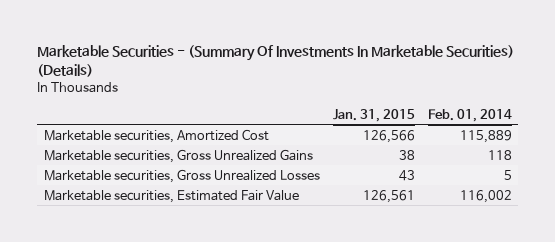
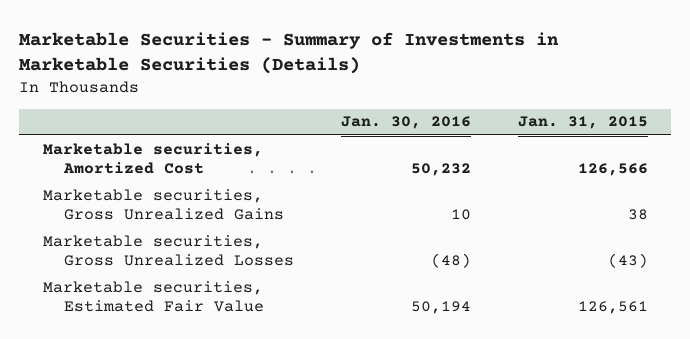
[37,45,515,78] Marketable Securities - (Summary Of Investments In Marketable Securities) (Details) -> [19,31,560,75] Marketable Securities - Summary of Investments in Marketable Securities (Details)
[427,108,512,122] Feb. 01, 2014 -> none
none -> [340,116,471,130] Jan. 30, 2016
[398,169,415,181] 43 -> [607,253,648,269] (43)

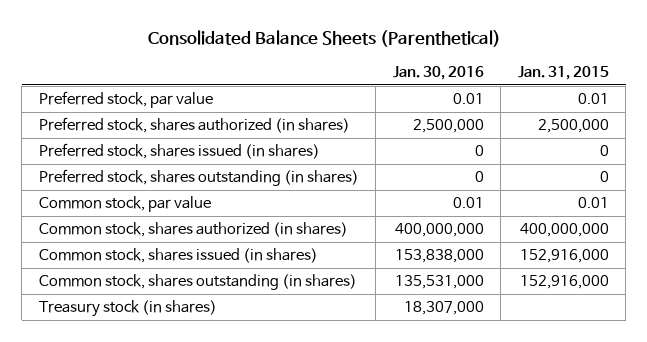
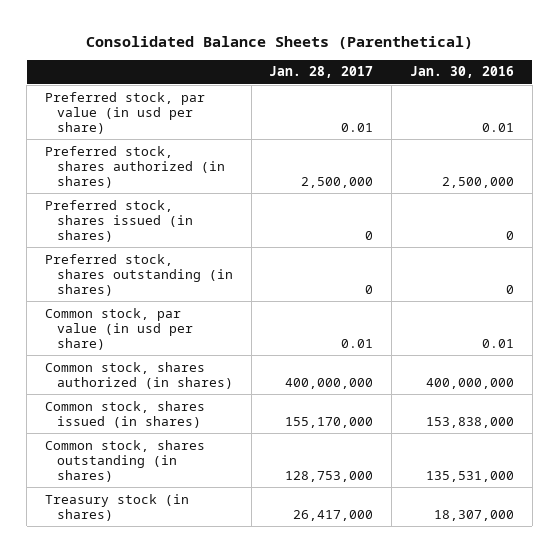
[517,65,609,80] Jan. 31, 2015 -> none
none -> [269,66,374,79] Jan. 28, 2017
[38,91,213,109] Preferred stock, par value -> [45,91,206,134] Preferred stock, par value (in usd per share)
[38,196,211,213] Common stock, par value -> [45,307,193,350] Common stock, par value (in usd per share)

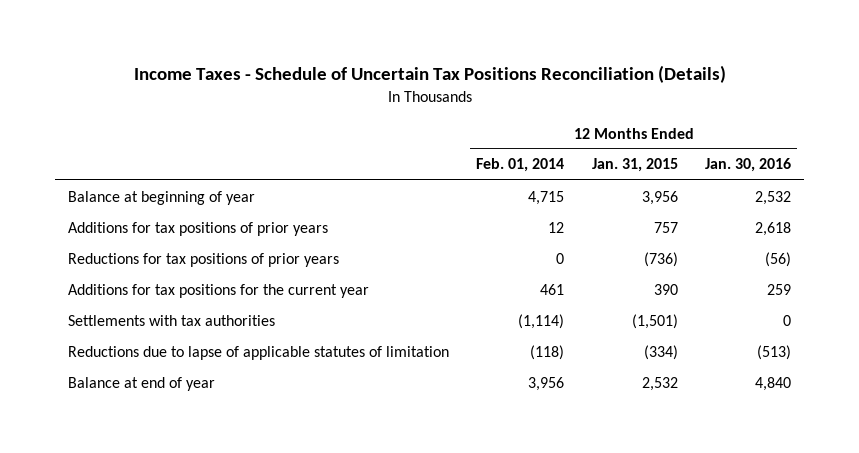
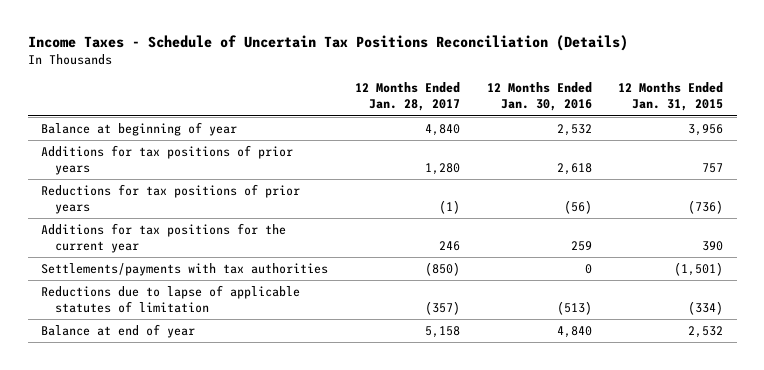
[476,158,565,173] Feb. 01, 2014 -> none
none -> [354,82,460,112] 12 Months Ended Jan. 28, 2017
[68,314,276,326] Settlements with tax authorities -> [40,263,328,277] Settlements/payments with tax authorities

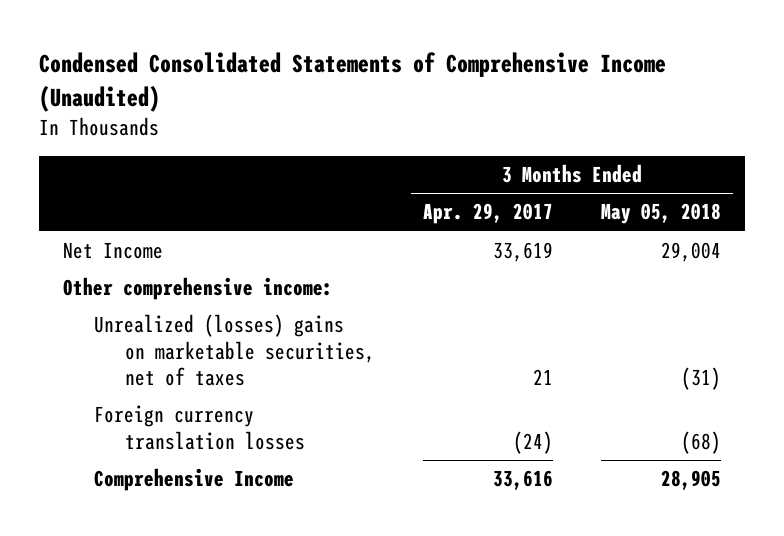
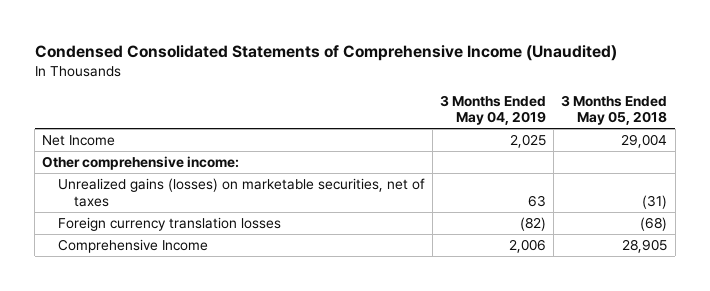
[422,203,553,225] Apr. 29, 2017 -> none
none -> [440,94,547,126] 3 Months Ended May 04, 2019
[93,314,375,386] Unrealized (losses) gains on marketable securities, net of taxes -> [58,178,426,207] Unrealized gains (losses) on marketable securities, net of taxes

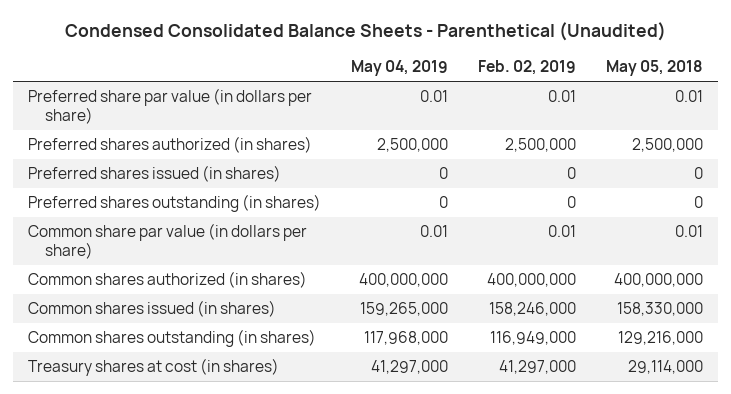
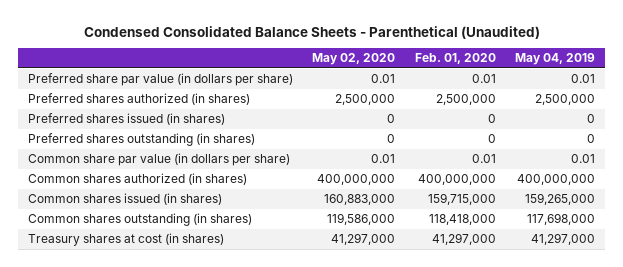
[477,60,576,76] Feb. 02, 2019 -> none
[605,60,703,77] May 05, 2018 -> none
none -> [312,53,396,66] May 02, 2020
none -> [414,53,496,65] Feb. 01, 2020
[364,330,449,345] 117,968,000 -> [527,213,596,226] 117,698,000

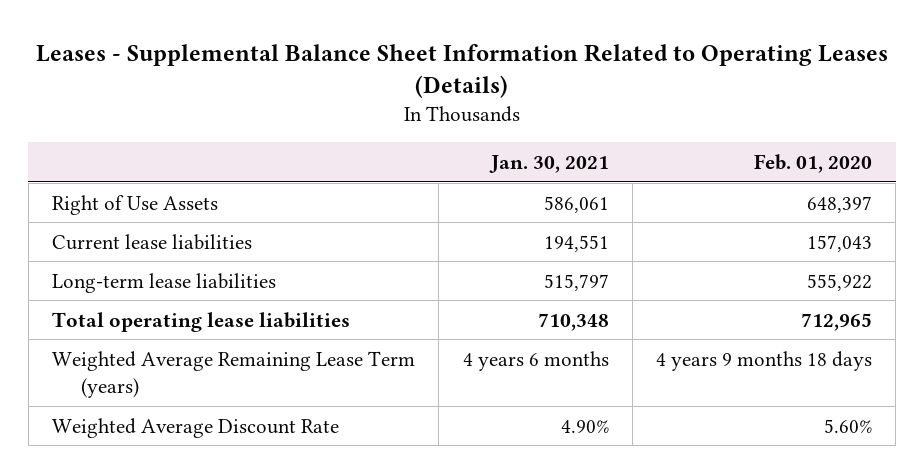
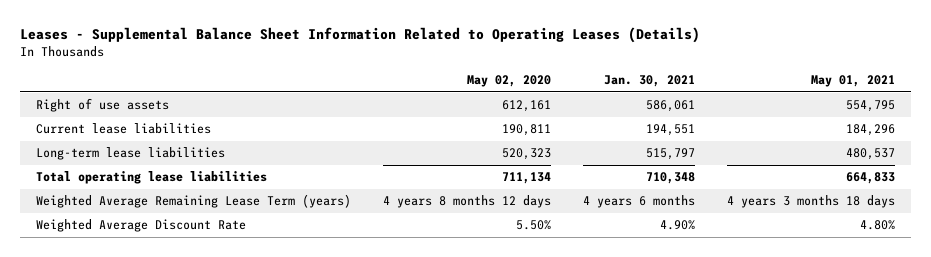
[754,153,873,173] Feb. 01, 2020 -> none
none -> [466,75,551,88] May 02, 2020
none -> [811,75,896,88] May 01, 2021
[52,194,219,215] Right of Use Assets -> [35,98,169,113] Right of use assets

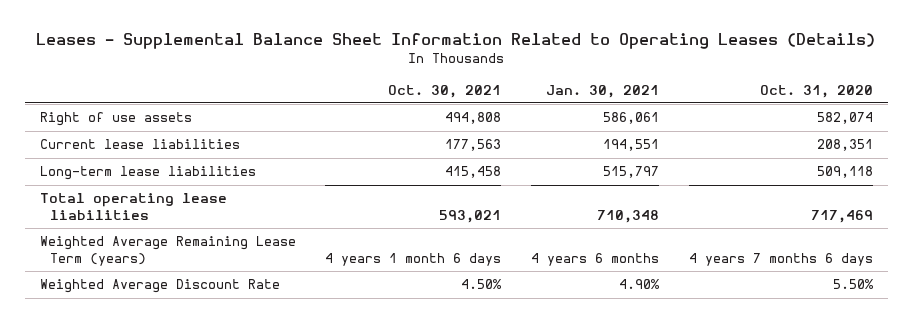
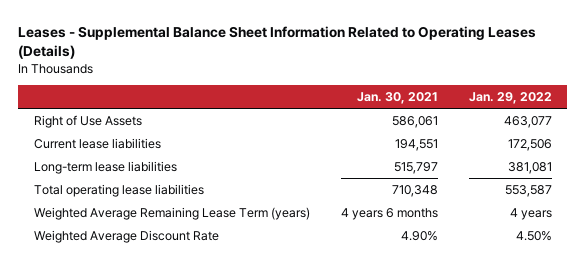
[388,84,502,98] Oct. 30, 2021 -> none
[759,84,873,98] Oct. 31, 2020 -> none
none -> [468,91,552,104] Jan. 29, 2022
[39,112,192,127] Right of use assets -> [33,114,142,128] Right of Use Assets

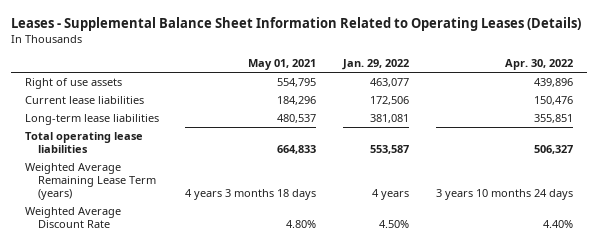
[356,91,438,104] Jan. 30, 2021 -> none
none -> [248,59,317,71] May 01, 2021
none -> [505,59,574,71] Apr. 30, 2022
[33,114,142,128] Right of Use Assets -> [24,77,122,89] Right of use assets

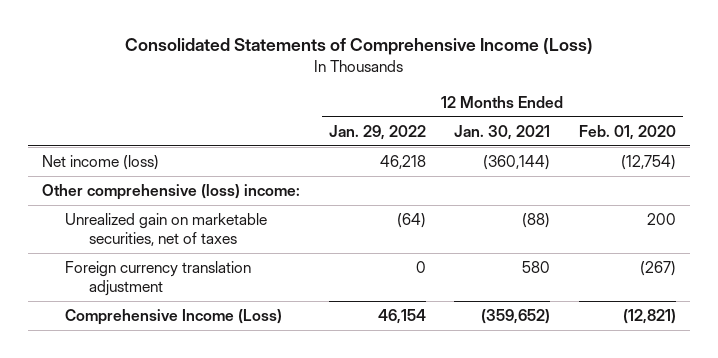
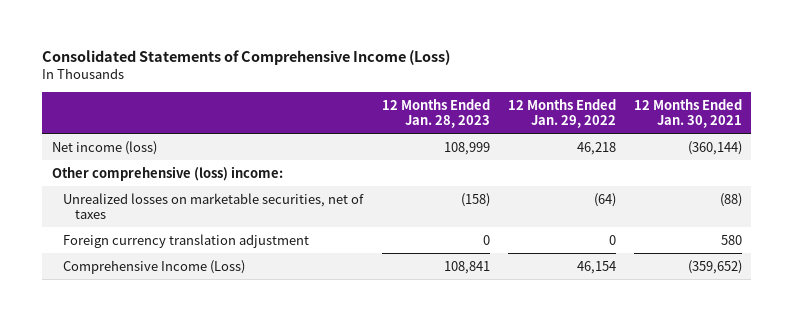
[579,124,677,140] Feb. 01, 2020 -> none
none -> [381,98,490,129] 12 Months Ended Jan. 28, 2023
[65,213,268,246] Unrealized gain on marketable securities, net of taxes -> [63,192,365,219] Unrealized losses on marketable securities, net of taxes

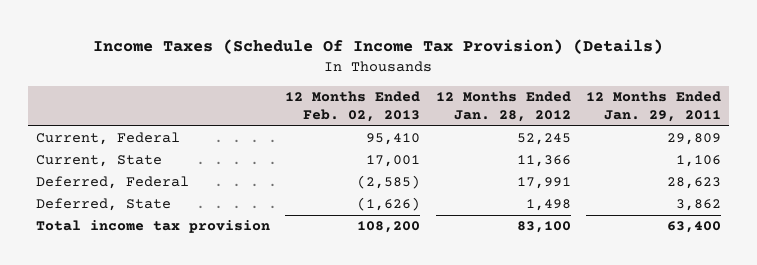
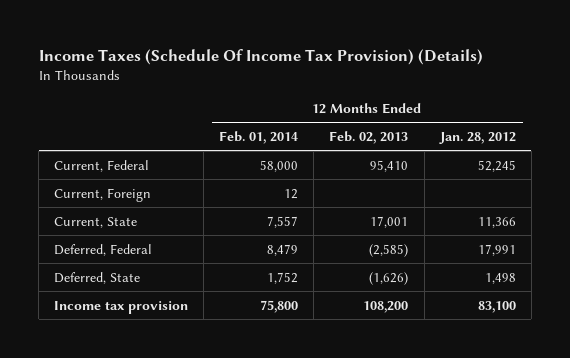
[586,91,722,122] 12 Months Ended Jan. 29, 2011 -> none
none -> [219,130,299,144] Feb. 01, 2014
none -> [54,187,152,202] Current, Foreign
[35,220,270,234] Total income tax provision -> [54,300,189,314] Income tax provision

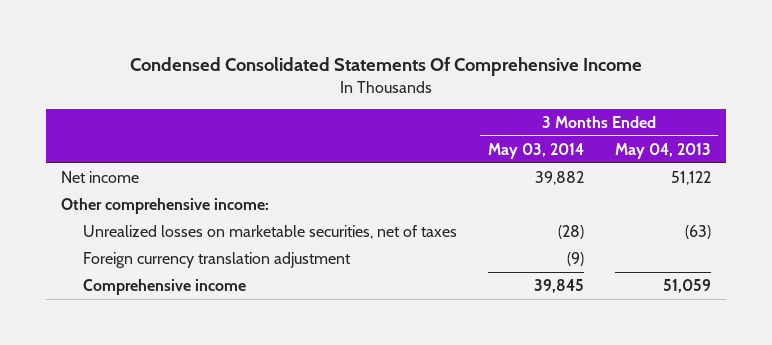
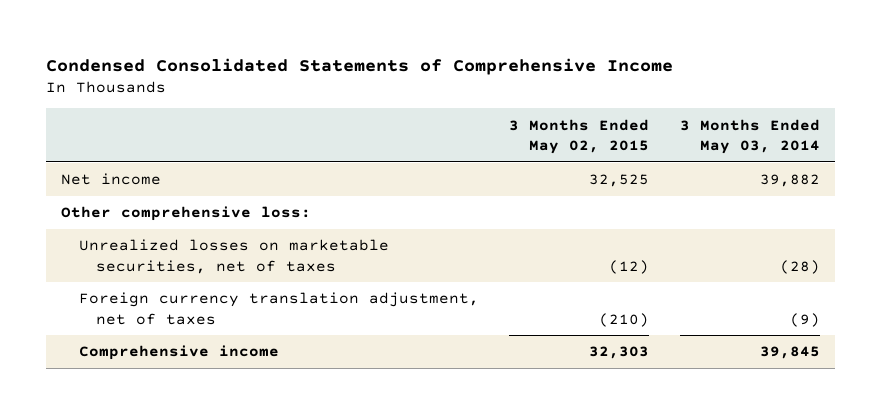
[129,56,642,76] Condensed Consolidated Statements Of Comprehensive Income -> [45,57,673,75] Condensed Consolidated Statements of Comprehensive Income
[614,143,711,160] May 04, 2013 -> none
none -> [509,118,650,155] 3 Months Ended May 02, 2015
[61,198,270,215] Other comprehensive income: -> [61,206,312,222] Other comprehensive loss:
[82,252,351,269] Foreign currency translation adjustment -> [78,292,479,325] Foreign currency translation adjustment, net of taxes

